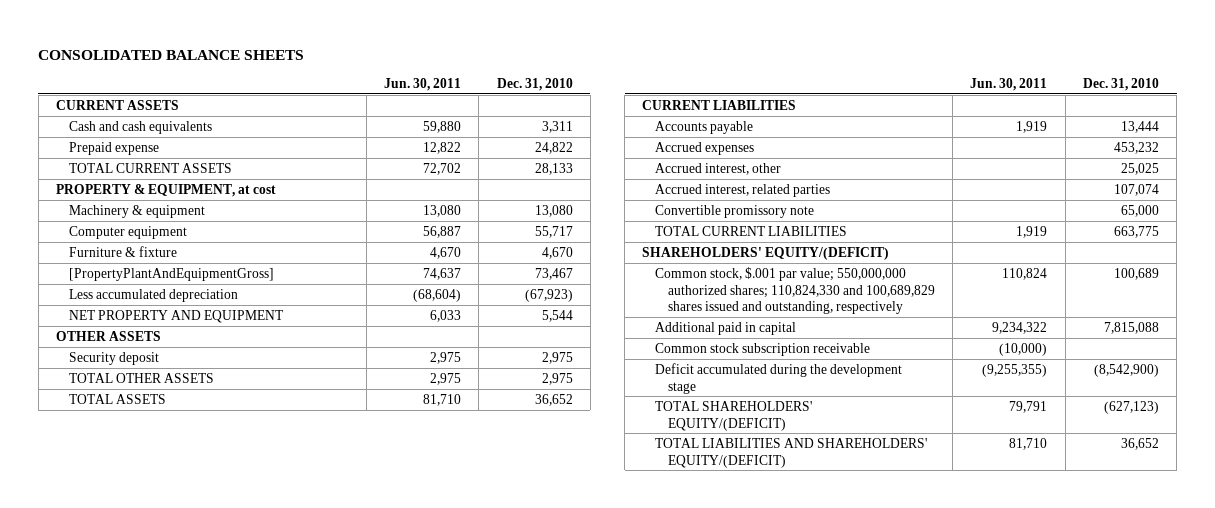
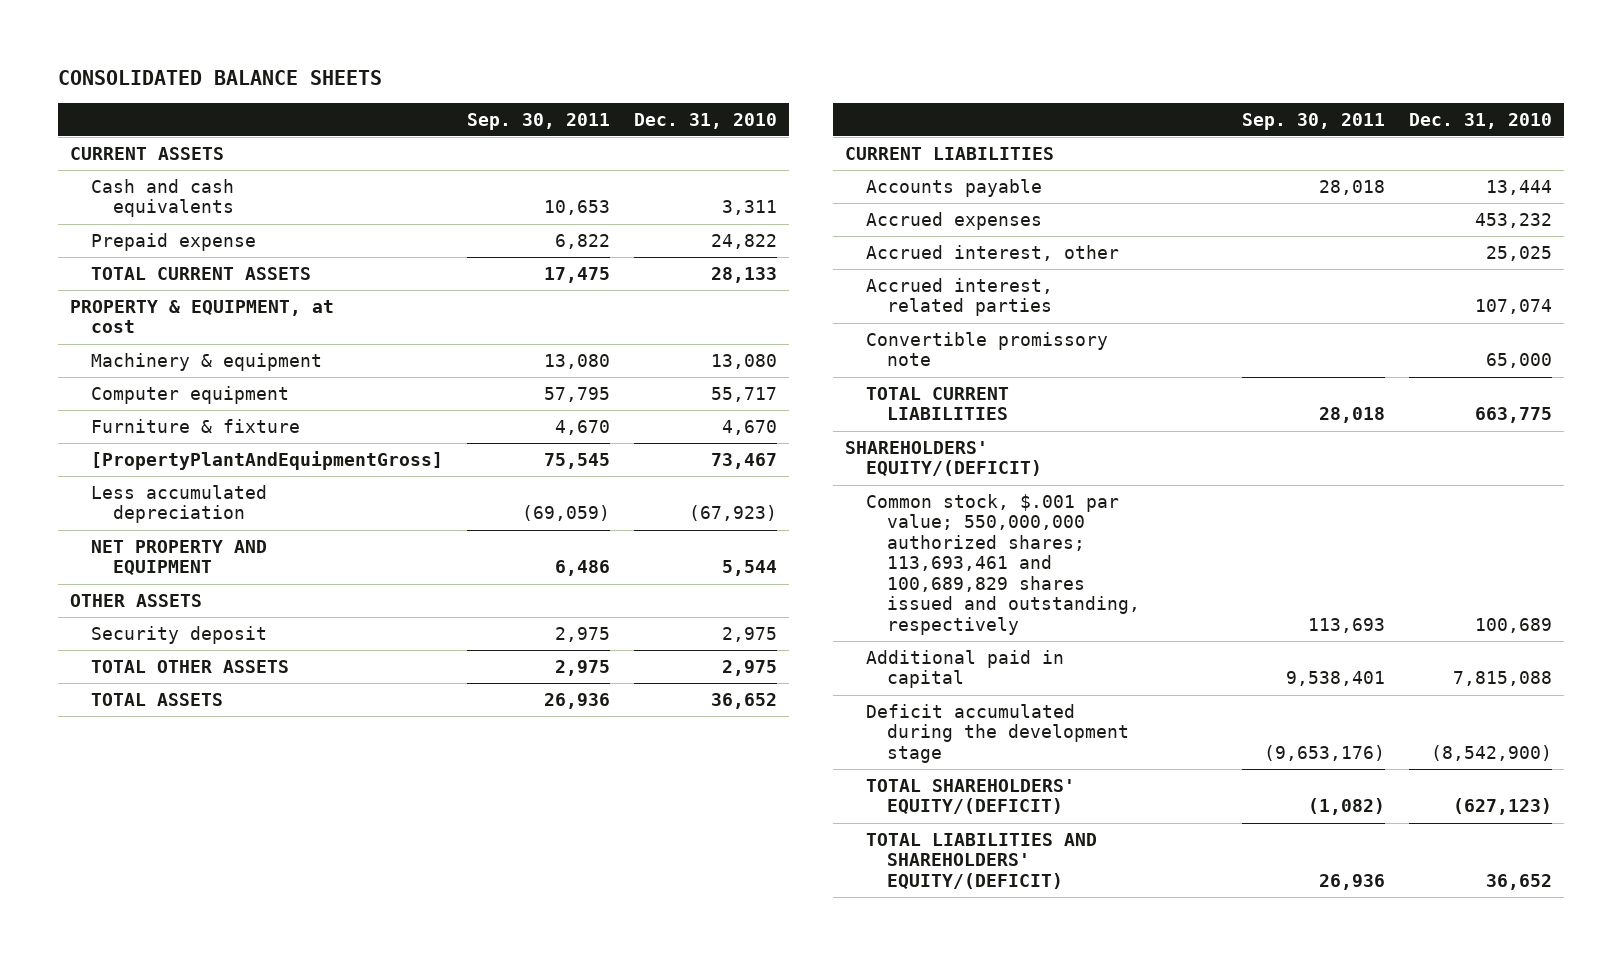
[383,78,461,92] Jun. 30, 2011 -> none
none -> [467,112,611,130] Sep. 30, 2011
[654,266,935,315] Common stock, $.001 par value; 550,000,000 authorized shares; 110,824,330 and 100,689,829 shares issued and outstanding, respectively -> [866,494,1141,635] Common stock, $.001 par value; 550,000,000 authorized shares; 113,693,461 and 100,689,829 shares issued and outstanding, respectively
[654,342,870,356] Common stock subscription receivable -> none

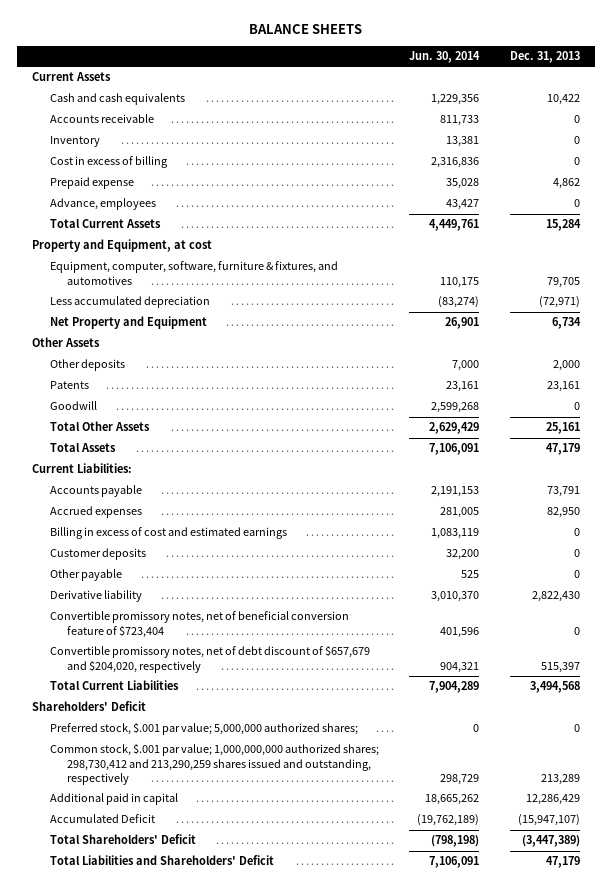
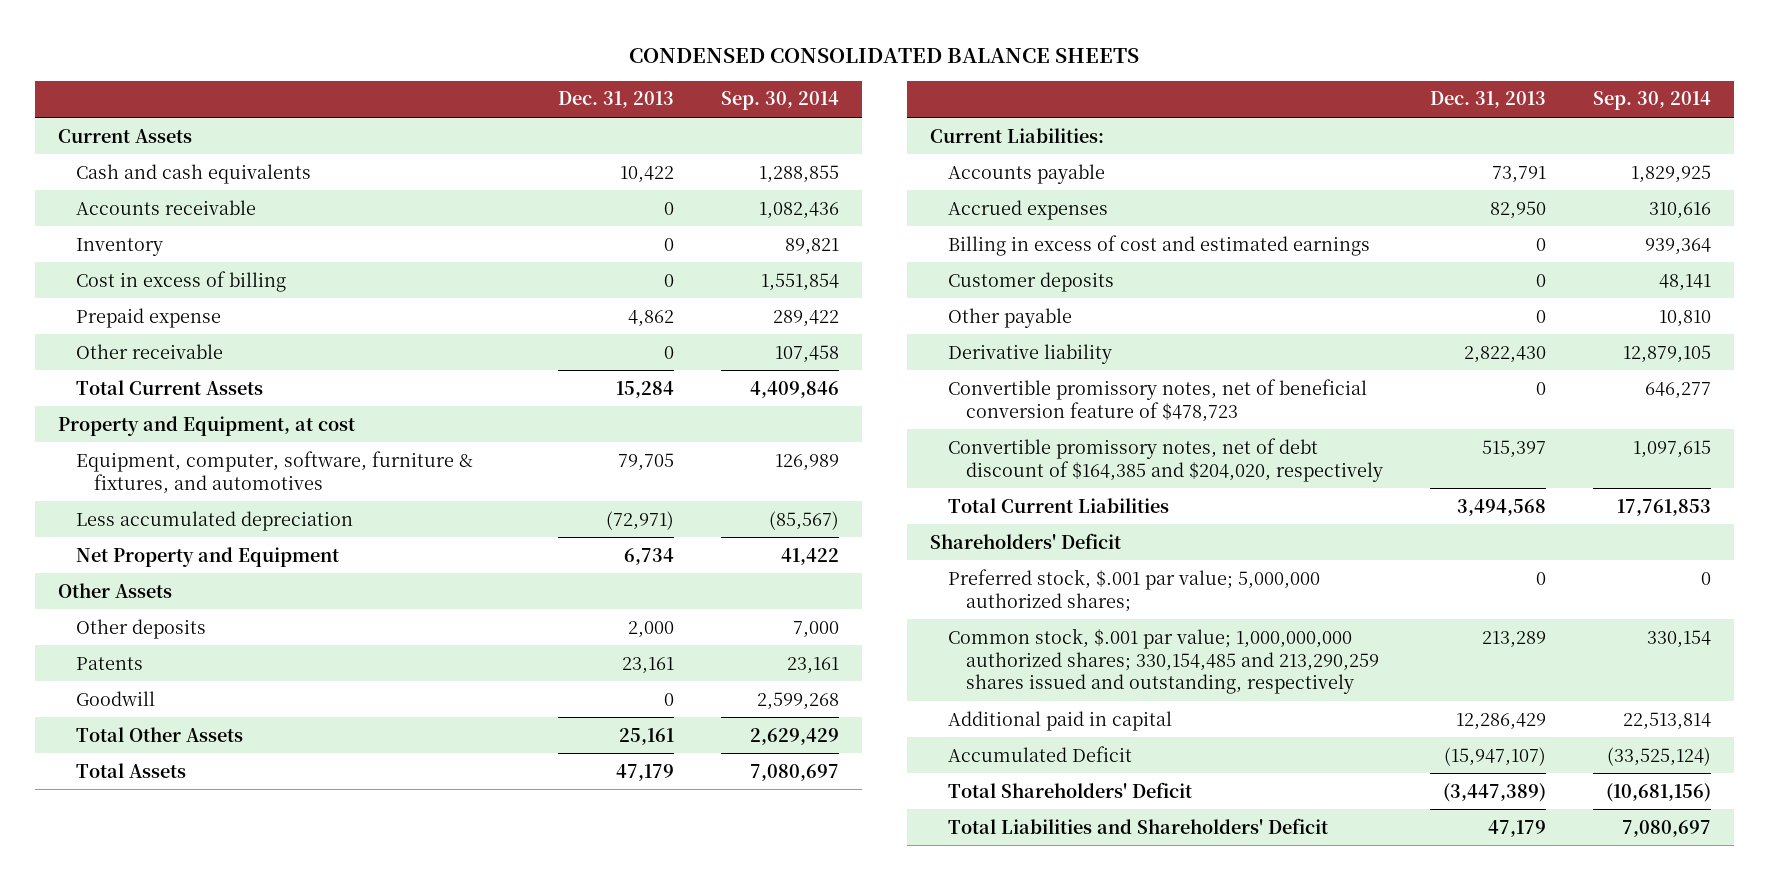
[249,24,363,35] BALANCE SHEETS -> [629,47,1140,63] CONDENSED CONSOLIDATED BALANCE SHEETS
[409,51,481,64] Jun. 30, 2014 -> none
none -> [720,91,839,111] Sep. 30, 2014
[49,198,156,211] Advance, employees -> none
none -> [76,343,224,359] Other receivable
[49,611,349,638] Convertible promissory notes, net of beneficial conversion feature of $723,404 -> [948,378,1368,422] Convertible promissory notes, net of beneficial conversion feature of $478,723
[49,645,370,673] Convertible promissory notes, net of debt discount of $657,679 and $204,020, respectively -> [948,437,1384,482] Convertible promissory notes, net of debt discount of $164,385 and $204,020, respectively
[49,743,379,785] Common stock, $.001 par value; 1,000,000,000 authorized shares; 298,730,412 and 213,290,259 shares issued and outstanding, respectively -> [948,627,1380,695] Common stock, $.001 par value; 1,000,000,000 authorized shares; 330,154,485 and 213,290,259 shares issued and outstanding, respectively

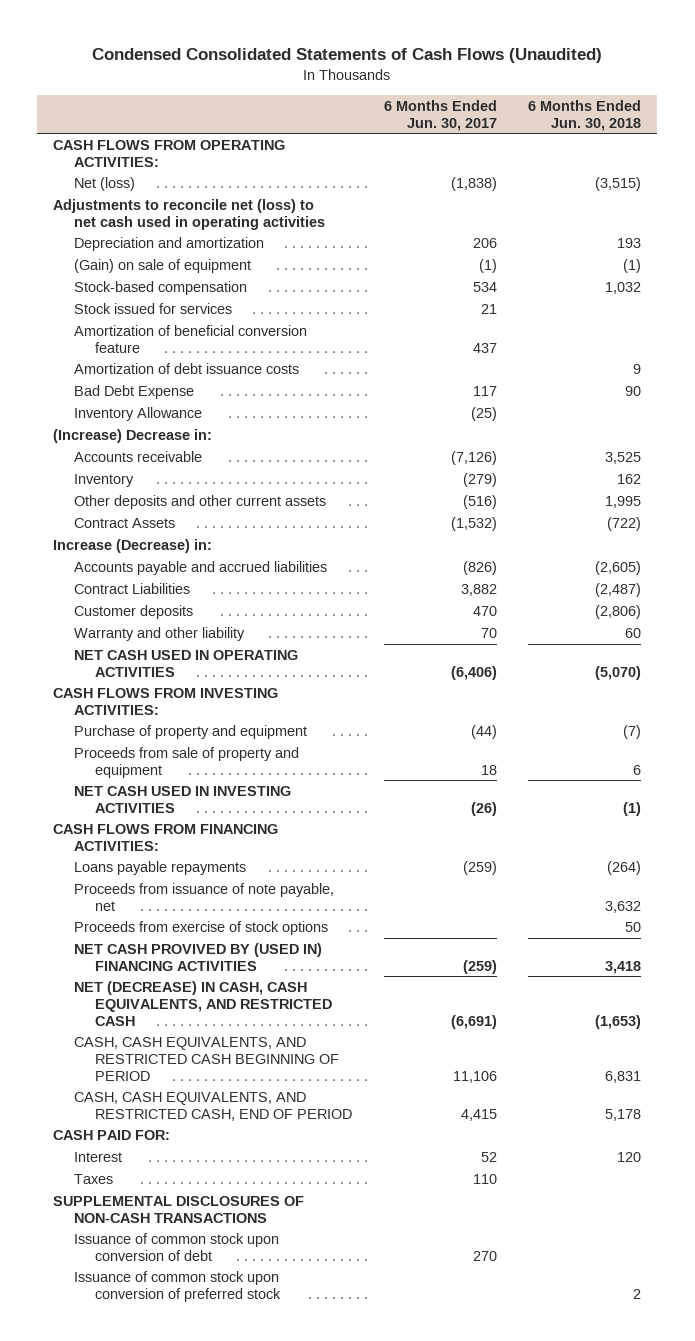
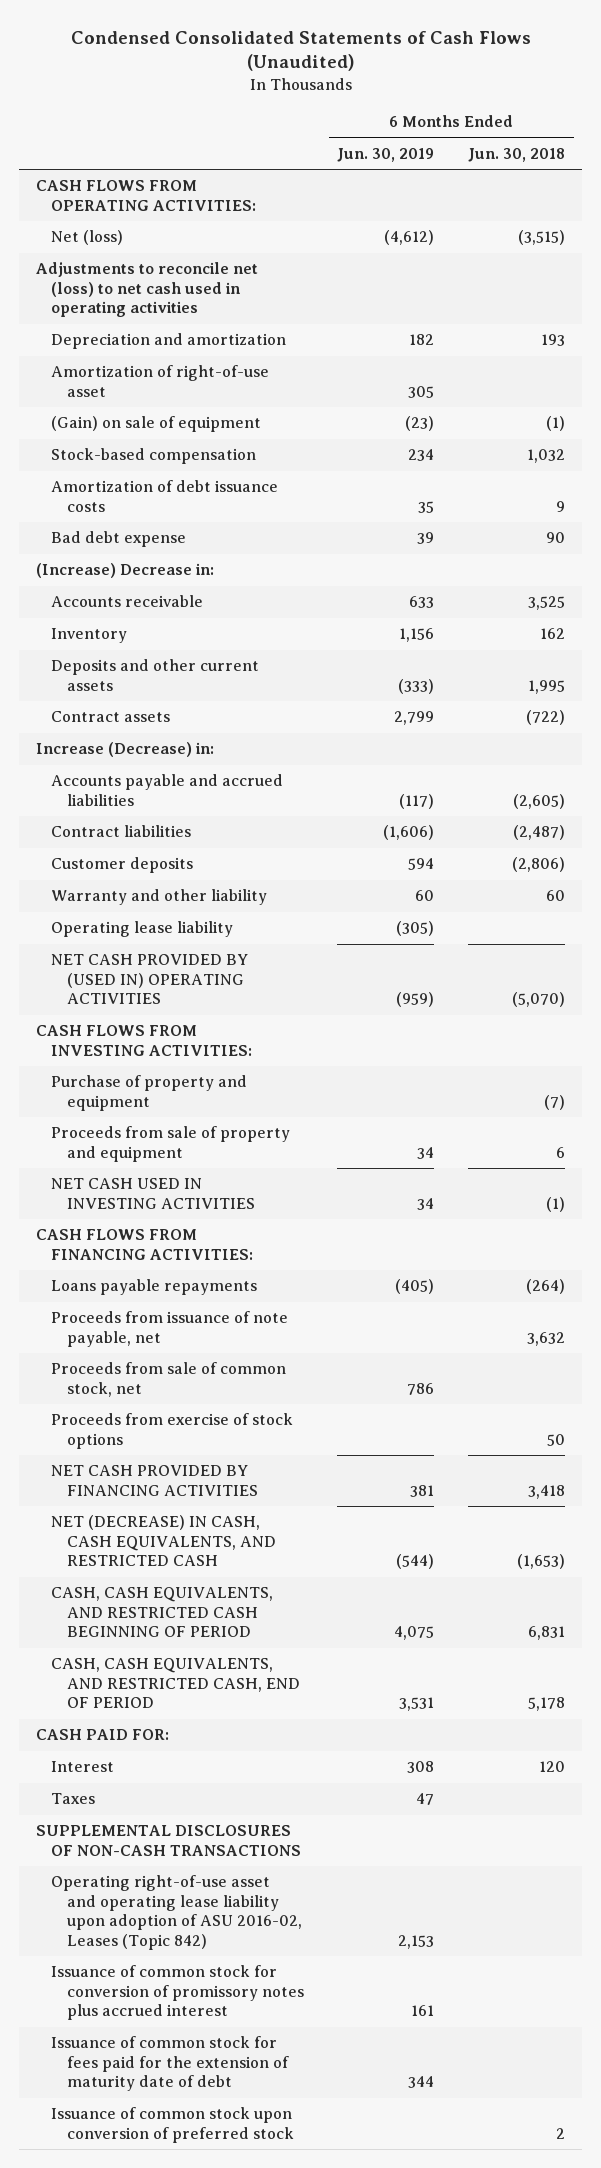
[383,99,497,131] 6 Months Ended Jun. 30, 2017 -> none
none -> [337,147,435,162] Jun. 30, 2019
none -> [51,365,270,397] Amortization of right-of-use asset
[74,302,233,314] Stock issued for services -> none
[74,324,308,353] Amortization of beneficial conversion feature -> none
[74,406,203,421] Inventory Allowance -> none
[74,384,195,399] Bad Debt Expense -> [51,531,187,548] Bad debt expense
[74,494,327,509] Other deposits and other current assets -> [51,659,260,691] Deposits and other current assets
[74,517,176,528] Contract Assets -> [51,711,171,723] Contract assets
[74,582,191,594] Contract Liabilities -> [51,825,192,838] Contract liabilities
none -> [51,921,234,938] Operating lease liability
[74,649,299,677] NET CASH USED IN OPERATING ACTIVITIES -> [51,954,249,1005] NET CASH PROVIDED BY (USED IN) OPERATING ACTIVITIES
none -> [51,1362,287,1397] Proceeds from sale of common stock, net
[74,942,323,971] NET CASH PROVIVED BY (USED IN) FINANCING ACTIVITIES -> [51,1465,258,1496] NET CASH PROVIDED BY FINANCING ACTIVITIES
[74,1232,280,1261] Issuance of common stock upon conversion of debt -> none
none -> [51,1875,302,1951] Operating right-of-use asset and operating lease liability upon adoption of ASU 2016-02, Leases (Topic 842)
none -> [51,1965,304,2021] Issuance of common stock for conversion of promissory notes plus accrued interest
none -> [51,2036,289,2092] Issuance of common stock for fees paid for the extension of maturity date of debt

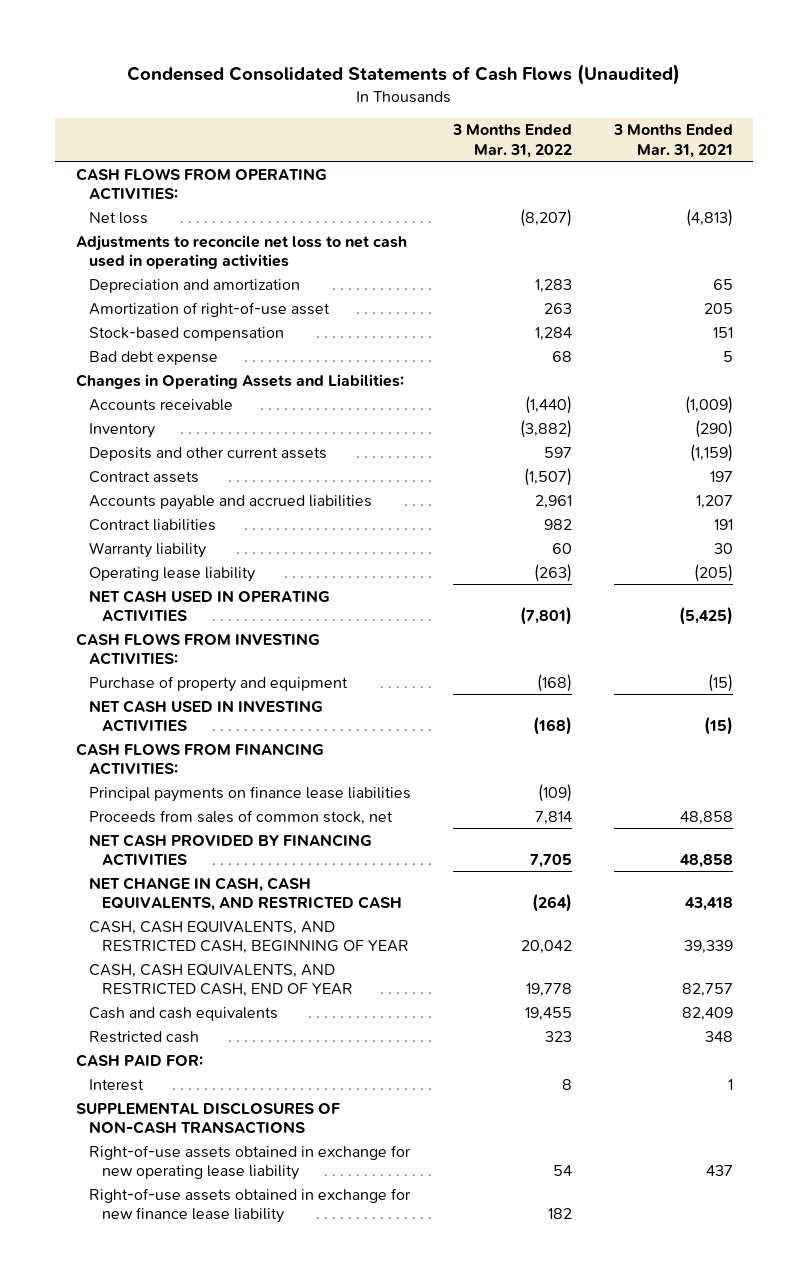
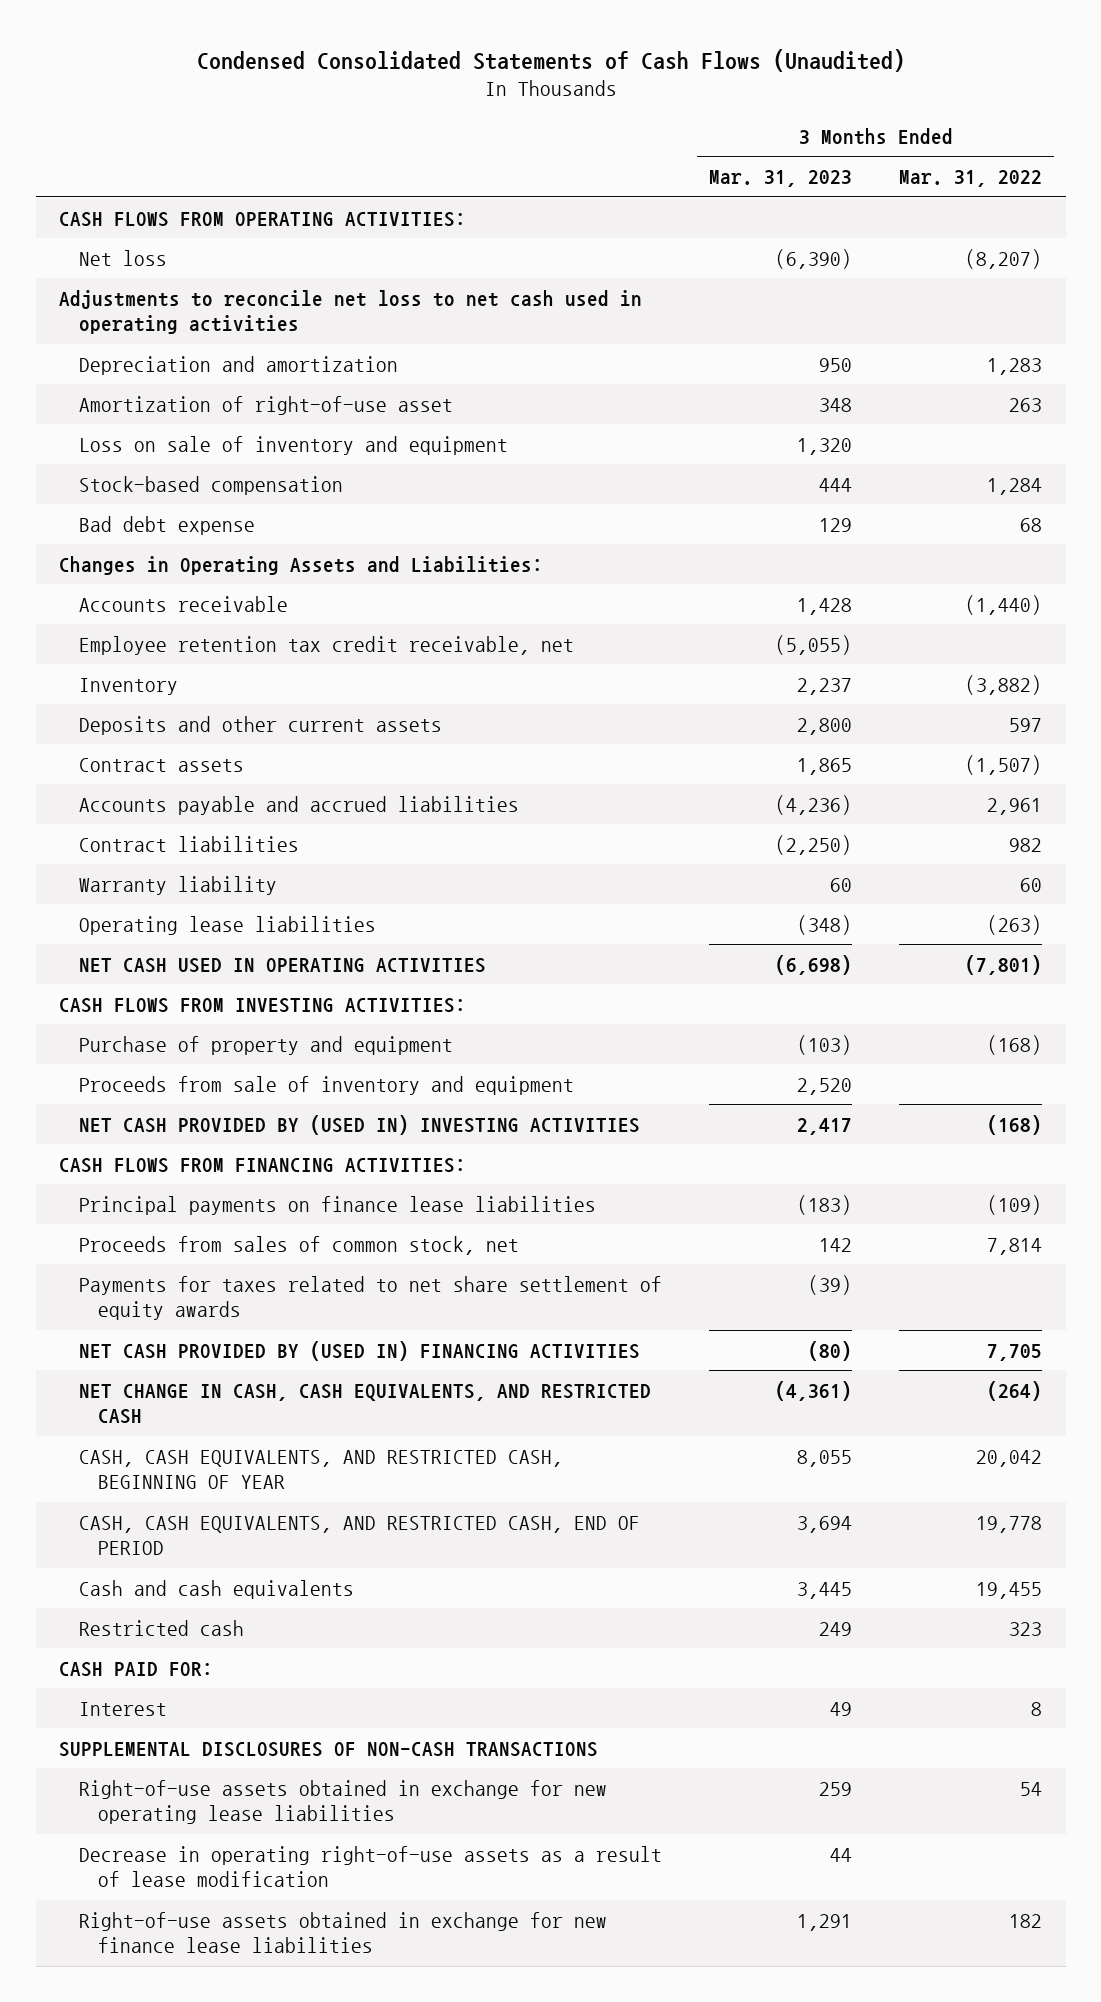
[612,124,733,158] 3 Months Ended Mar. 31, 2021 -> none
none -> [709,170,853,188] Mar. 31, 2023
none -> [78,435,508,455] Loss on sale of inventory and equipment
none -> [78,635,574,655] Employee retention tax credit receivable, net
[88,566,255,582] Operating lease liability -> [78,915,376,935] Operating lease liabilities
none -> [78,1075,574,1095] Proceeds from sale of inventory and equipment
[88,699,323,732] NET CASH USED IN INVESTING ACTIVITIES -> [78,1114,640,1135] NET CASH PROVIDED BY (USED IN) INVESTING ACTIVITIES
none -> [78,1275,662,1321] Payments for taxes related to net share settlement of equity awards
[88,833,372,866] NET CASH PROVIDED BY FINANCING ACTIVITIES -> [78,1340,640,1361] NET CASH PROVIDED BY (USED IN) FINANCING ACTIVITIES
[88,963,353,997] CASH, CASH EQUIVALENTS, AND RESTRICTED CASH, END OF YEAR -> [78,1515,640,1556] CASH, CASH EQUIVALENTS, AND RESTRICTED CASH, END OF PERIOD
[88,1144,411,1180] Right-of-use assets obtained in exchange for new operating lease liability -> [78,1779,607,1825] Right-of-use assets obtained in exchange for new operating lease liabilities
none -> [78,1845,662,1888] Decrease in operating right-of-use assets as a result of lease modification
[88,1187,411,1223] Right-of-use assets obtained in exchange for new finance lease liability -> [78,1911,607,1954] Right-of-use assets obtained in exchange for new finance lease liabilities

